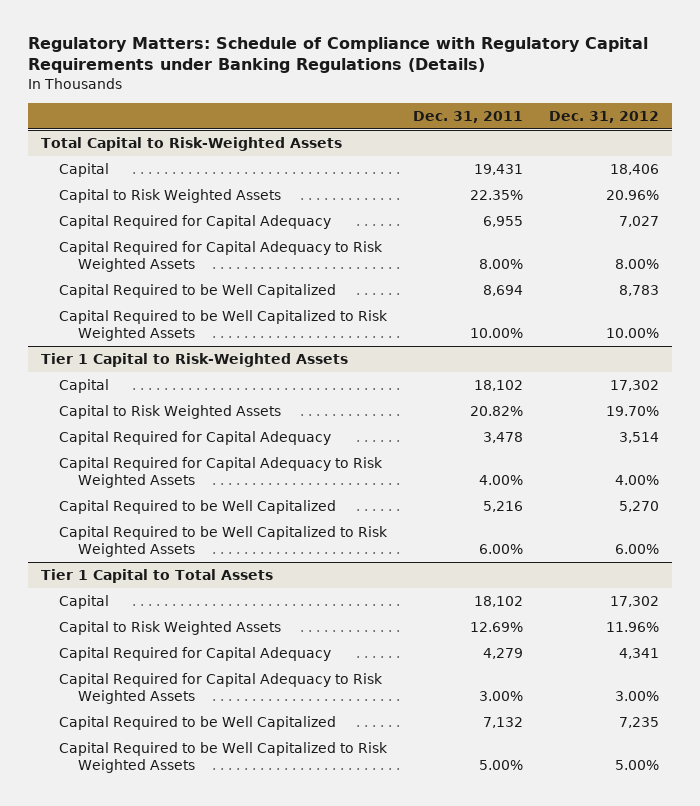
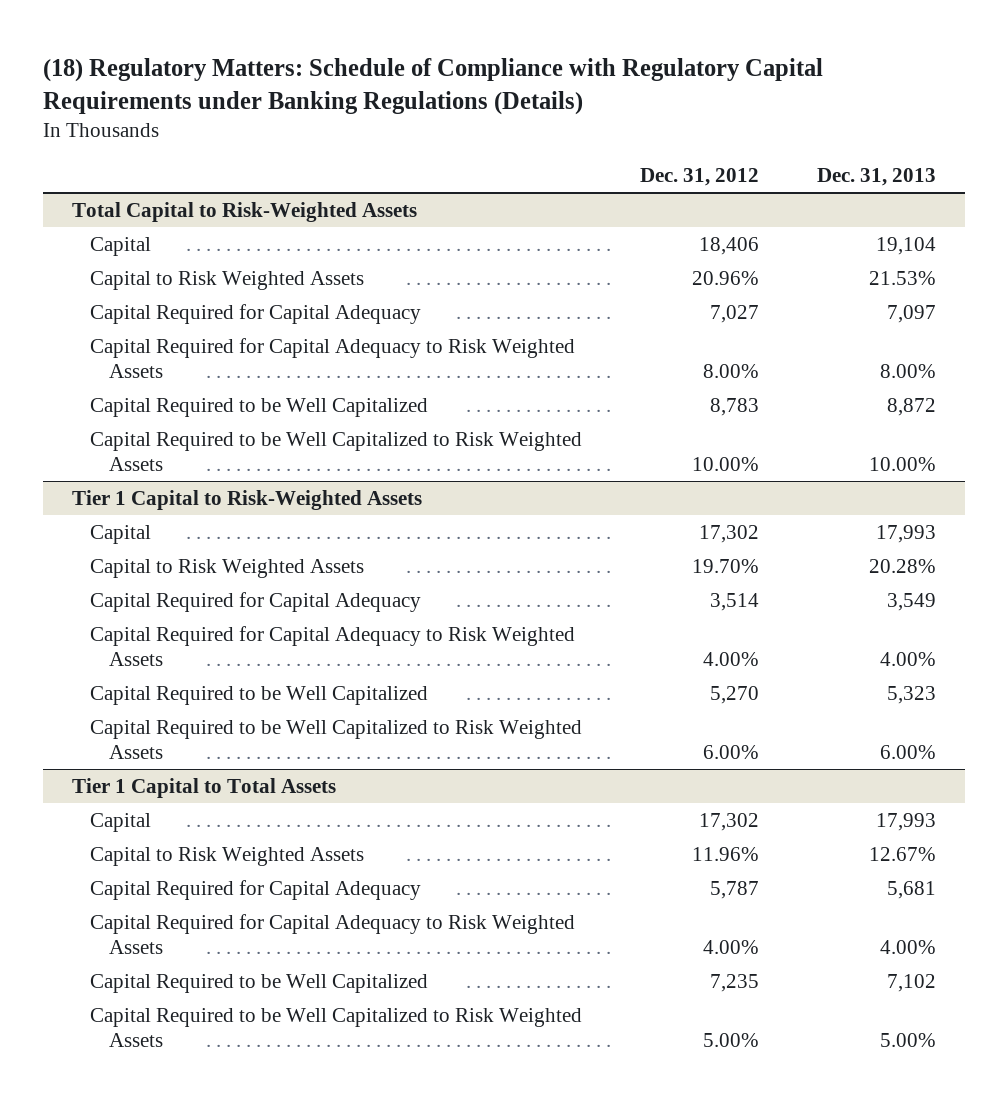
[27,37,648,74] Regulatory Matters: Schedule of Compliance with Regulatory Capital Requirements under Banking Regulations (Details) -> [42,57,823,115] (18) Regulatory Matters: Schedule of Compliance with Regulatory Capital Requirements under Banking Regulations (Details)
[413,110,524,123] Dec. 31, 2011 -> none
none -> [816,168,936,187] Dec. 31, 2013
[619,647,660,659] 4,341 -> [710,880,760,899] 5,787
[615,690,660,701] 3.00% -> [703,940,760,955] 4.00%

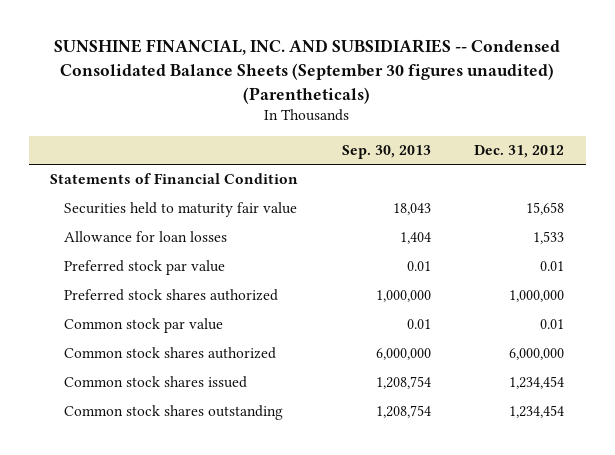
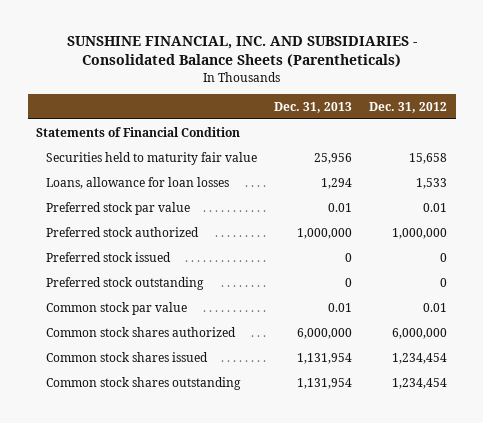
[54,39,561,104] SUNSHINE FINANCIAL, INC. AND SUBSIDIARIES -- Condensed Consolidated Balance Sheets (September 30 figures unaudited) (Parentheticals) -> [66,36,417,68] SUNSHINE FINANCIAL, INC. AND SUBSIDIARIES - Consolidated Balance Sheets (Parentheticals)
[341,144,431,159] Sep. 30, 2013 -> none
none -> [274,101,353,113] Dec. 31, 2013
[63,231,227,243] Allowance for loan losses -> [46,176,230,189] Loans, allowance for loan losses
[63,289,278,302] Preferred stock shares authorized -> [46,226,200,237] Preferred stock authorized
none -> [46,251,172,262] Preferred stock issued
none -> [46,276,205,290] Preferred stock outstanding

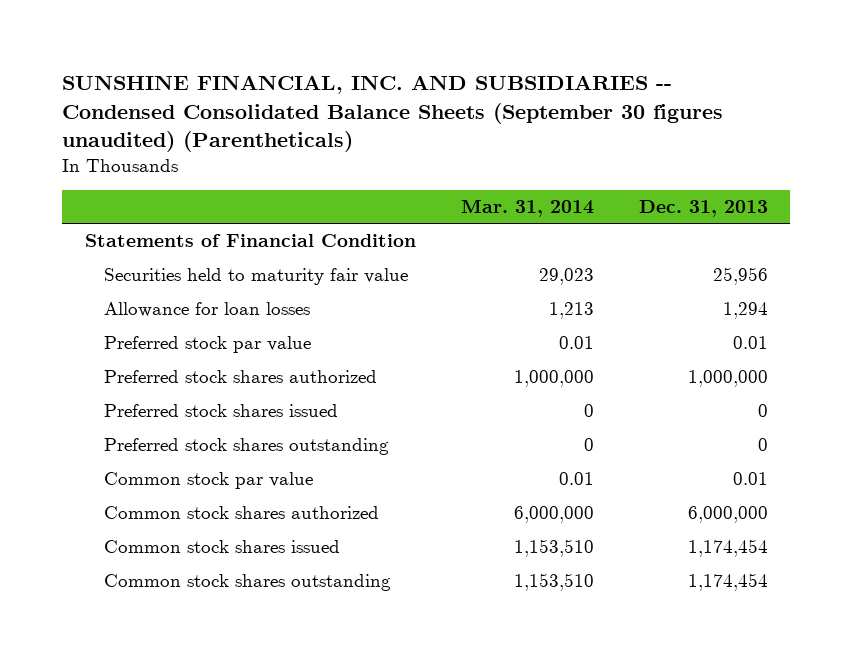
[66,36,417,68] SUNSHINE FINANCIAL, INC. AND SUBSIDIARIES - Consolidated Balance Sheets (Parentheticals) -> [62,75,724,153] SUNSHINE FINANCIAL, INC. AND SUBSIDIARIES -- Condensed Consolidated Balance Sheets (September 30 figures unaudited) (Parentheticals)
[369,101,448,113] Dec. 31, 2012 -> none
none -> [460,199,594,218] Mar. 31, 2014
[46,176,230,189] Loans, allowance for loan losses -> [104,302,311,318] Allowance for loan losses
[46,226,200,237] Preferred stock authorized -> [104,370,378,384] Preferred stock shares authorized
[46,251,172,262] Preferred stock issued -> [104,404,339,418] Preferred stock shares issued
[46,276,205,290] Preferred stock outstanding -> [104,438,390,456] Preferred stock shares outstanding
[297,352,353,364] 1,131,954 -> [687,539,768,558] 1,174,454
[297,377,353,389] 1,131,954 -> [687,573,768,592] 1,174,454

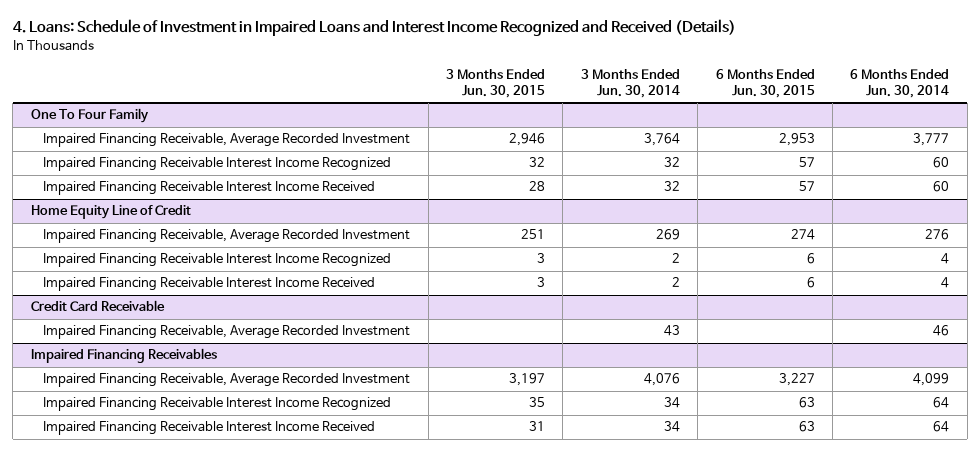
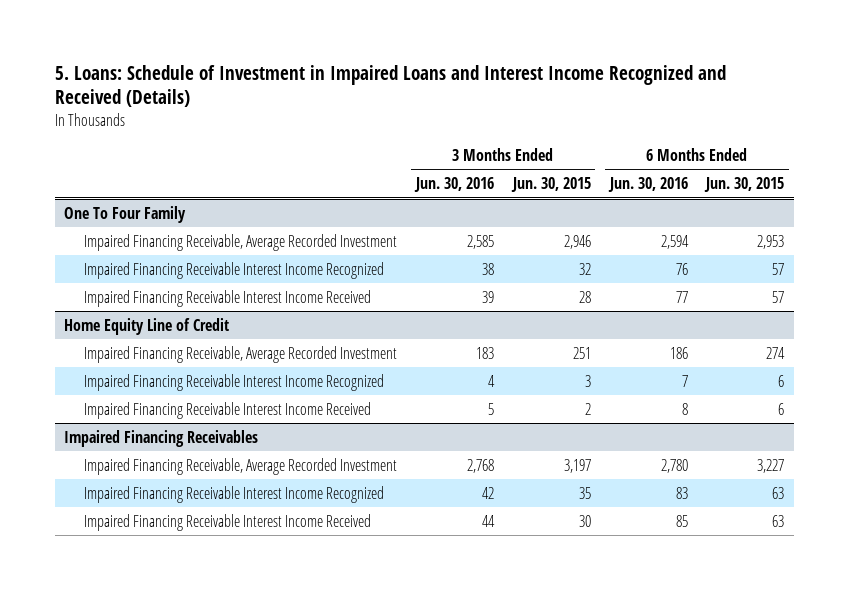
[12,19,736,37] 4. Loans: Schedule of Investment in Impaired Loans and Interest Income Recognized and Received (Details) -> [54,64,726,108] 5. Loans: Schedule of Investment in Impaired Loans and Interest Income Recognized and Received (Details)
[580,68,680,98] 3 Months Ended Jun. 30, 2014 -> none
[850,68,950,98] 6 Months Ended Jun. 30, 2014 -> none
none -> [413,177,494,193] Jun. 30, 2016
none -> [607,177,688,193] Jun. 30, 2016
[30,300,165,312] Credit Card Receivable -> none
[43,325,411,340] Impaired Financing Receivable, Average Recorded Investment -> none
[536,277,545,288] 3 -> [584,402,591,415] 2
[528,421,545,432] 31 -> [578,514,591,527] 30

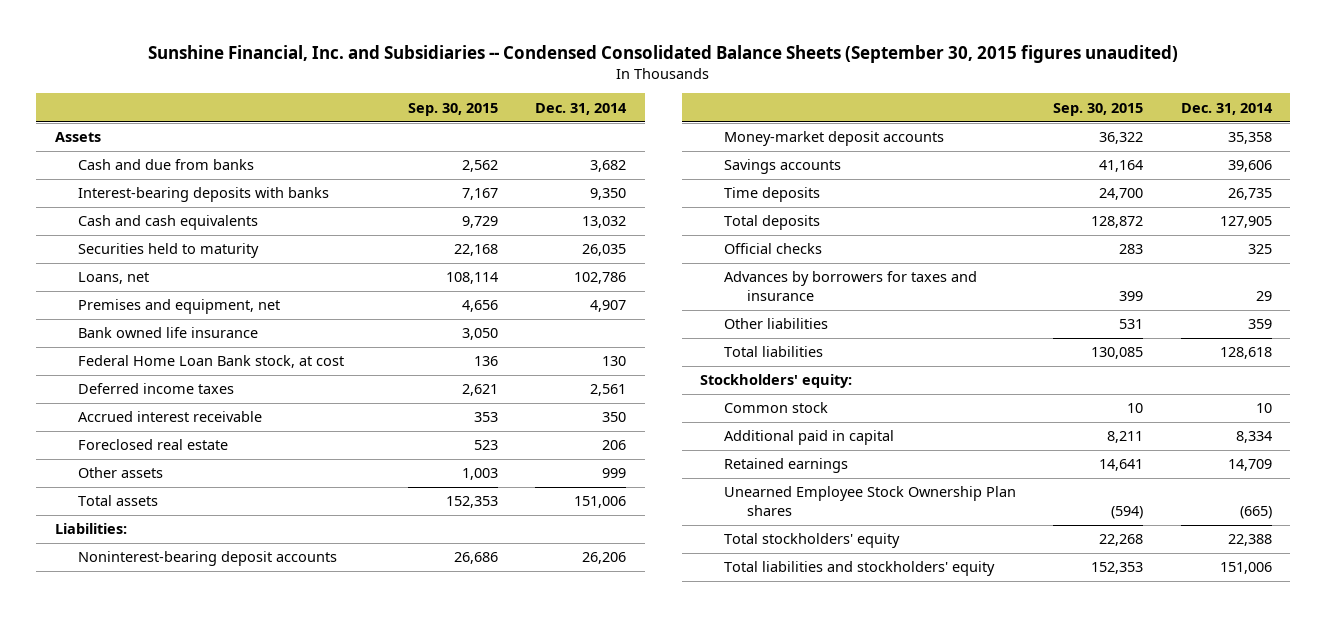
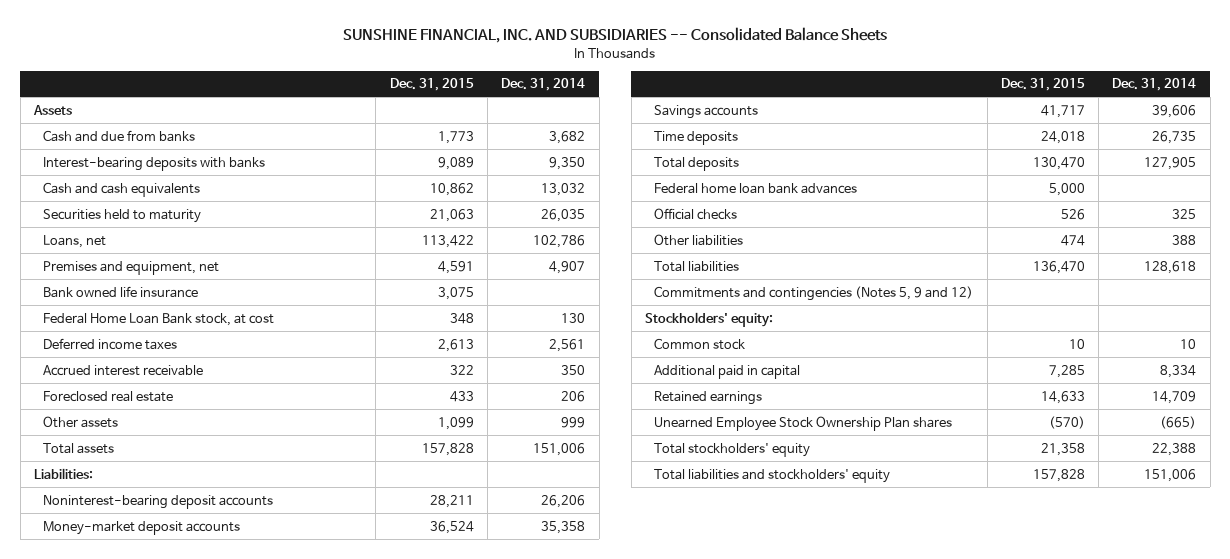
[148,45,1179,64] Sunshine Financial, Inc. and Subsidiaries -- Condensed Consolidated Balance Sheets (September 30, 2015 figures unaudited) -> [343,27,888,44] SUNSHINE FINANCIAL, INC. AND SUBSIDIARIES -- Consolidated Balance Sheets
[407,102,498,116] Sep. 30, 2015 -> none
none -> [389,78,474,92] Dec. 31, 2015
none -> [654,182,858,194] Federal home loan bank advances
[723,271,977,302] Advances by borrowers for taxes and insurance -> none
[1247,319,1272,330] 359 -> [1172,234,1197,245] 388
none -> [654,285,974,301] Commitments and contingencies (Notes 5, 9 and 12)

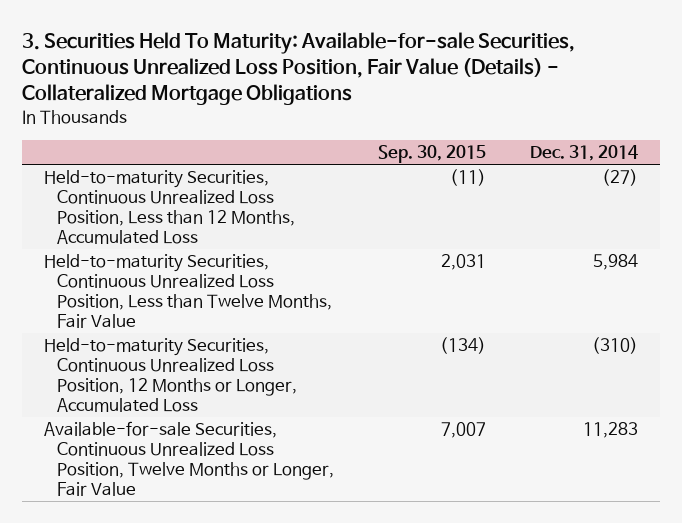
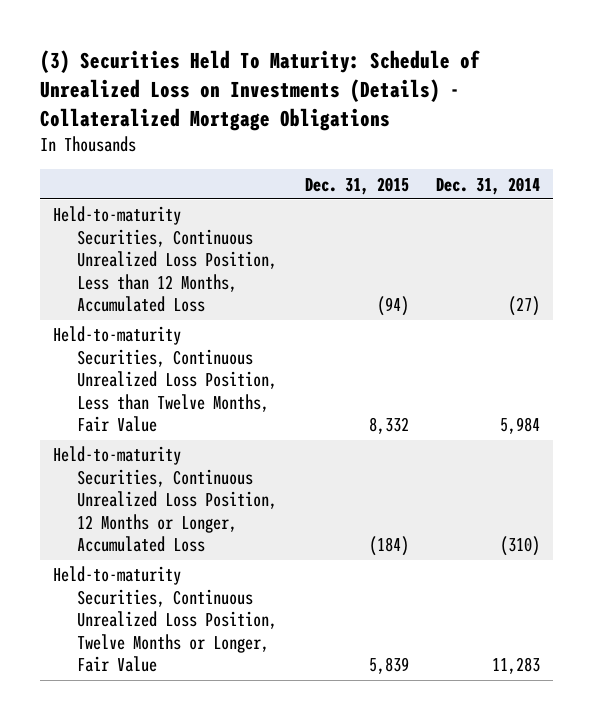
[22,32,576,106] 3. Securities Held To Maturity: Available-for-sale Securities, Continuous Unrealized Loss Position, Fair Value (Details) - Collateralized Mortgage Obligations -> [39,50,480,131] (3) Securities Held To Maturity: Schedule of Unrealized Loss on Investments (Details) - Collateralized Mortgage Obligations
[378,145,487,164] Sep. 30, 2015 -> none
none -> [304,176,409,195] Dec. 31, 2015
[43,421,335,497] Available-for-sale Securities, Continuous Unrealized Loss Position, Twelve Months or Longer, Fair Value -> [53,566,278,673] Held-to-maturity Securities, Continuous Unrealized Loss Position, Twelve Months or Longer, Fair Value

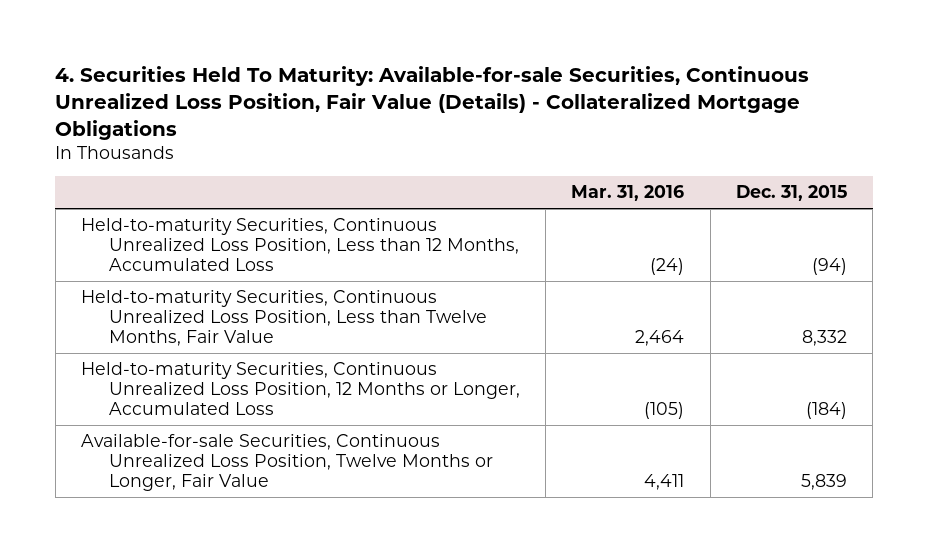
[39,50,480,131] (3) Securities Held To Maturity: Schedule of Unrealized Loss on Investments (Details) - Collateralized Mortgage Obligations -> [55,66,810,140] 4. Securities Held To Maturity: Available-for-sale Securities, Continuous Unrealized Loss Position, Fair Value (Details) - Collateralized Mortgage Obligations
[435,176,540,195] Dec. 31, 2014 -> none
none -> [571,185,685,202] Mar. 31, 2016
[53,566,278,673] Held-to-maturity Securities, Continuous Unrealized Loss Position, Twelve Months or Longer, Fair Value -> [81,433,493,492] Available-for-sale Securities, Continuous Unrealized Loss Position, Twelve Months or Longer, Fair Value

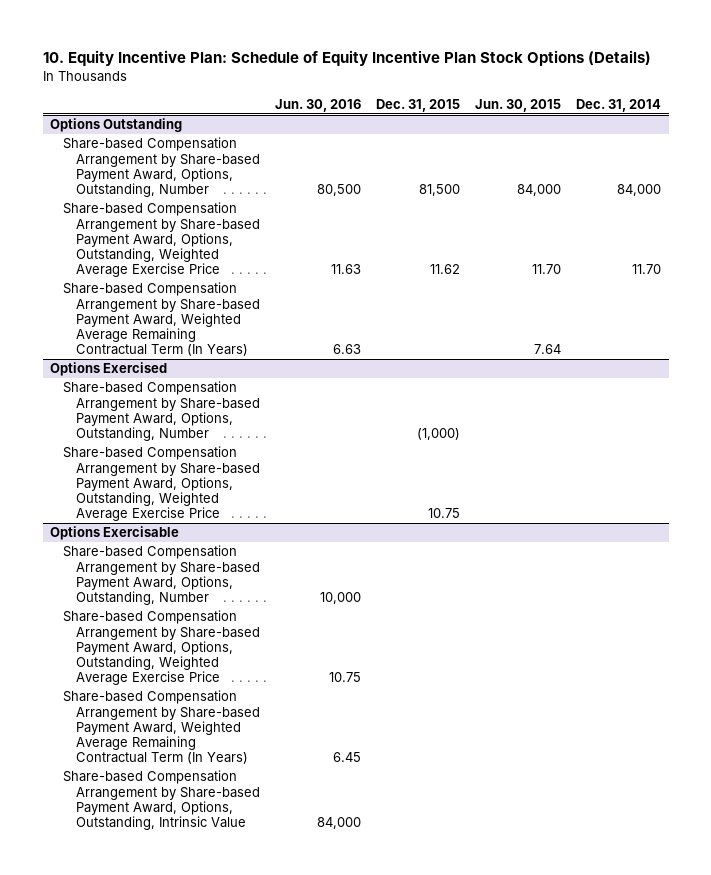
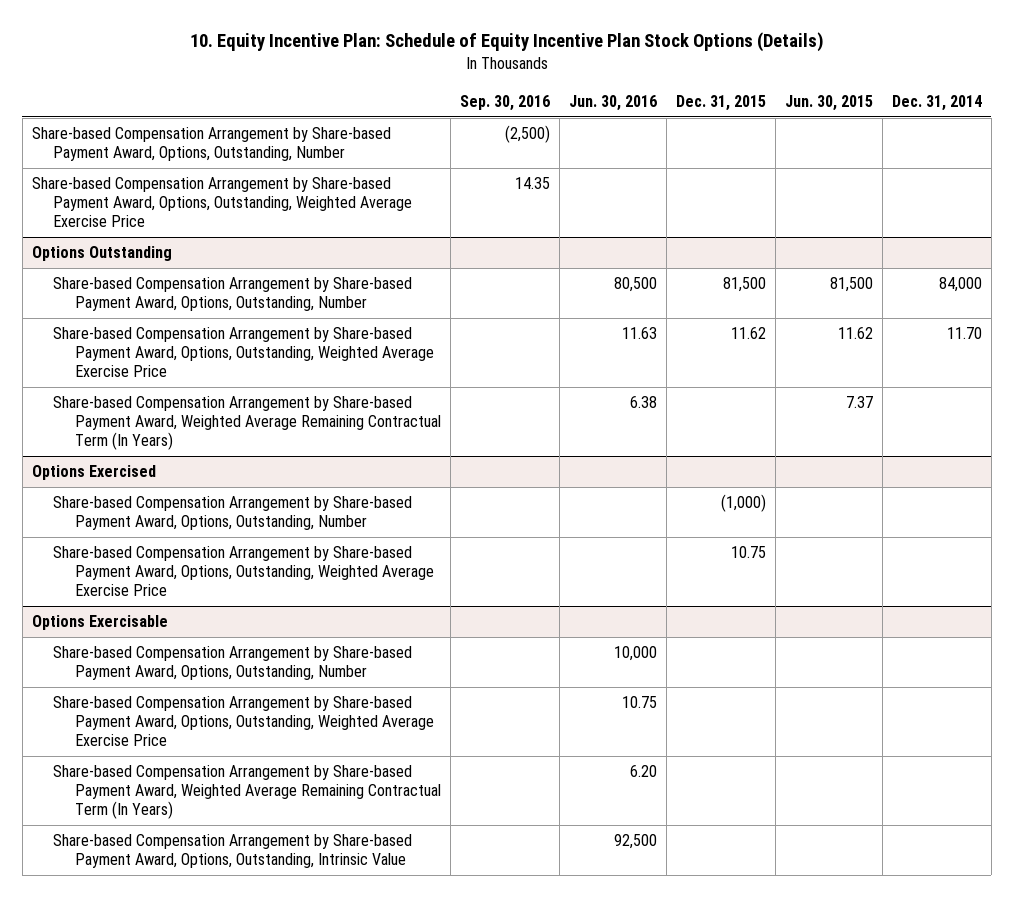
none -> [460,94,551,111] Sep. 30, 2016
none -> [31,127,391,162] Share-based Compensation Arrangement by Share-based Payment Award, Options, Outstanding, Number
none -> [31,177,413,228] Share-based Compensation Arrangement by Share-based Payment Award, Options, Outstanding, Weighted Average Exercise Price
[516,184,561,197] 84,000 -> [829,277,873,293] 81,500
[531,264,561,275] 11.70 -> [837,327,873,340] 11.62
[332,344,361,355] 6.63 -> [630,396,658,409] 6.38
[533,344,561,355] 7.64 -> [845,396,873,409] 7.37
[332,752,361,763] 6.45 -> [630,765,658,778] 6.20
[316,817,361,830] 84,000 -> [614,834,658,850] 92,500

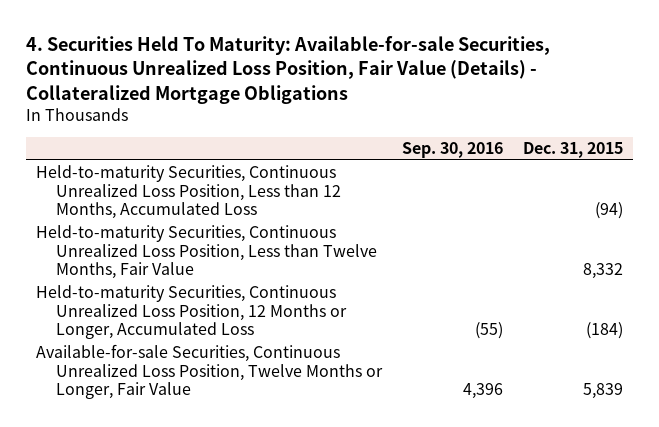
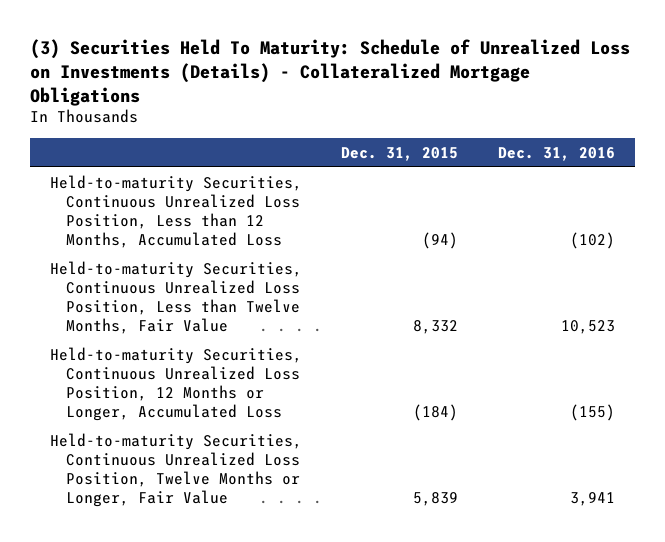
[26,35,551,104] 4. Securities Held To Maturity: Available-for-sale Securities, Continuous Unrealized Loss Position, Fair Value (Details) - Collateralized Mortgage Obligations -> [29,38,630,106] (3) Securities Held To Maturity: Schedule of Unrealized Loss on Investments (Details) - Collateralized Mortgage Obligations
[401,142,503,159] Sep. 30, 2016 -> none
none -> [498,146,616,161] Dec. 31, 2016
[35,344,383,400] Available-for-sale Securities, Continuous Unrealized Loss Position, Twelve Months or Longer, Fair Value -> [49,432,302,507] Held-to-maturity Securities, Continuous Unrealized Loss Position, Twelve Months or Longer, Fair Value

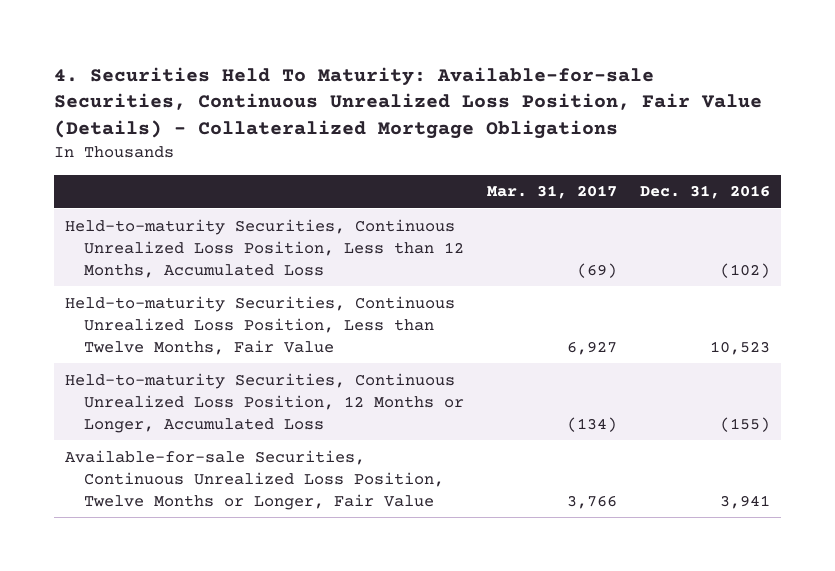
[29,38,630,106] (3) Securities Held To Maturity: Schedule of Unrealized Loss on Investments (Details) - Collateralized Mortgage Obligations -> [53,66,762,140] 4. Securities Held To Maturity: Available-for-sale Securities, Continuous Unrealized Loss Position, Fair Value (Details) - Collateralized Mortgage Obligations
[341,146,459,161] Dec. 31, 2015 -> none
none -> [486,185,617,200] Mar. 31, 2017
[49,432,302,507] Held-to-maturity Securities, Continuous Unrealized Loss Position, Twelve Months or Longer, Fair Value -> [65,449,444,510] Available-for-sale Securities, Continuous Unrealized Loss Position, Twelve Months or Longer, Fair Value

